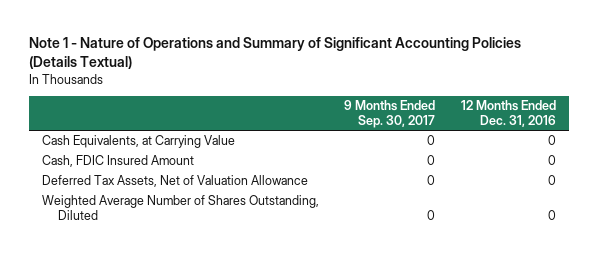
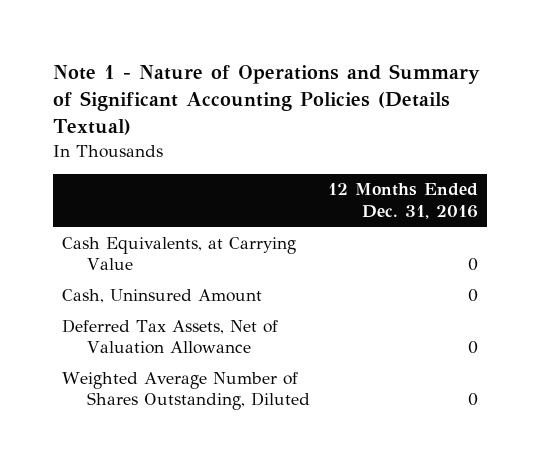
[344,100,436,128] 9 Months Ended Sep. 30, 2017 -> none
[41,155,194,168] Cash, FDIC Insured Amount -> none
none -> [61,288,262,303] Cash, Uninsured Amount

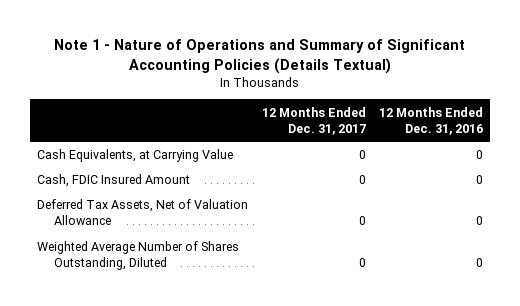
none -> [261,106,366,135] 12 Months Ended Dec. 31, 2017
[61,288,262,303] Cash, Uninsured Amount -> none
none -> [37,174,191,188] Cash, FDIC Insured Amount

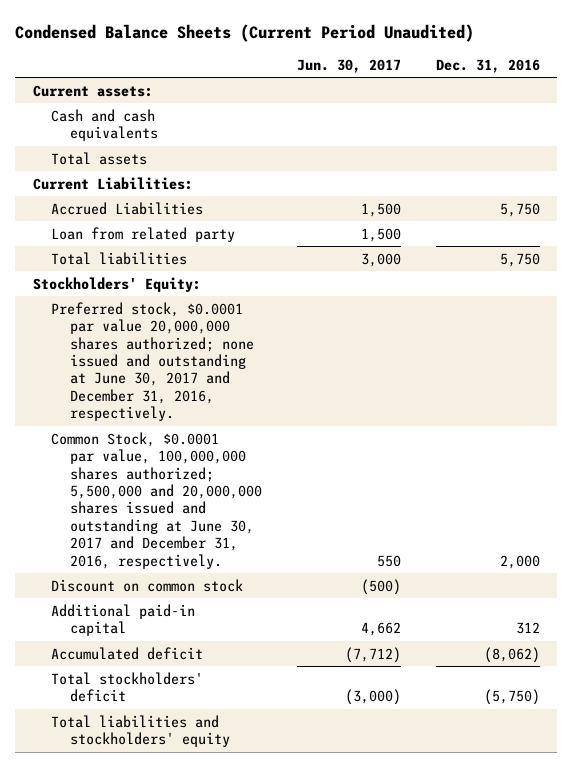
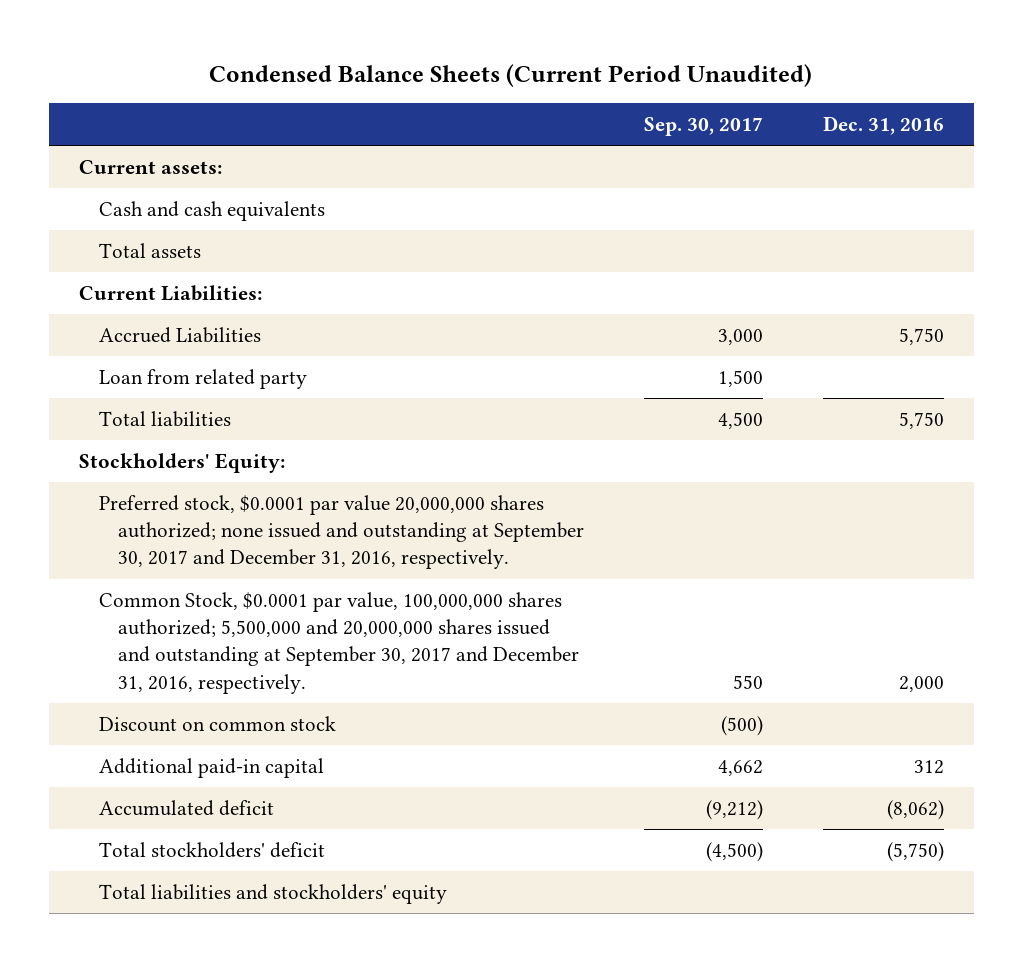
[296,58,401,73] Jun. 30, 2017 -> none
none -> [644,116,764,136] Sep. 30, 2017
[51,301,254,422] Preferred stock, $0.0001 par value 20,000,000 shares authorized; none issued and outstanding at June 30, 2017 and December 31, 2016, respectively. -> [98,494,585,570] Preferred stock, $0.0001 par value 20,000,000 shares authorized; none issued and outstanding at September 30, 2017 and December 31, 2016, respectively.
[51,431,262,569] Common Stock, $0.0001 par value, 100,000,000 shares authorized; 5,500,000 and 20,000,000 shares issued and outstanding at June 30, 2017 and December 31, 2016, respectively. -> [98,591,580,694] Common Stock, $0.0001 par value, 100,000,000 shares authorized; 5,500,000 and 20,000,000 shares issued and outstanding at September 30, 2017 and December 31, 2016, respectively.

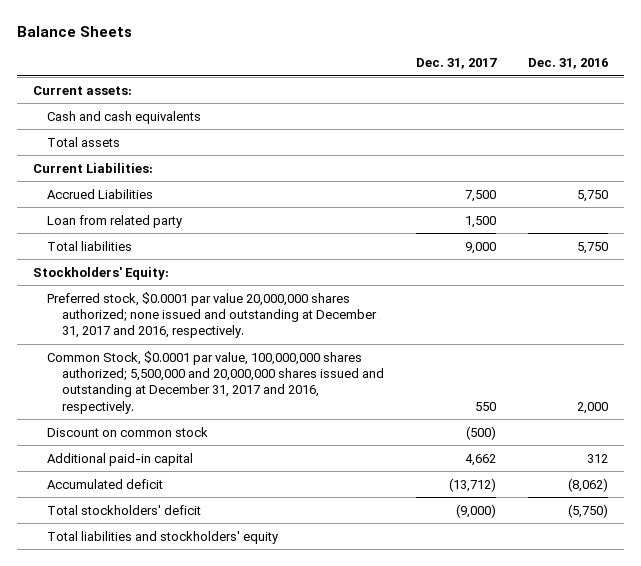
[209,63,813,87] Condensed Balance Sheets (Current Period Unaudited) -> [16,25,132,37] Balance Sheets
[644,116,764,136] Sep. 30, 2017 -> none
none -> [415,58,497,70] Dec. 31, 2017
[98,494,585,570] Preferred stock, $0.0001 par value 20,000,000 shares authorized; none issued and outstanding at September 30, 2017 and December 31, 2016, respectively. -> [47,291,378,339] Preferred stock, $0.0001 par value 20,000,000 shares authorized; none issued and outstanding at December 31, 2017 and 2016, respectively.
[98,591,580,694] Common Stock, $0.0001 par value, 100,000,000 shares authorized; 5,500,000 and 20,000,000 shares issued and outstanding at September 30, 2017 and December 31, 2016, respectively. -> [47,350,385,414] Common Stock, $0.0001 par value, 100,000,000 shares authorized; 5,500,000 and 20,000,000 shares issued and outstanding at December 31, 2017 and 2016, respectively.

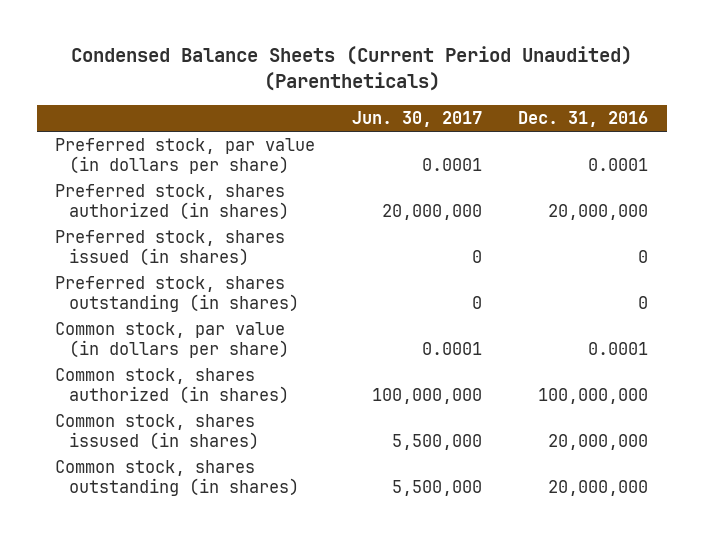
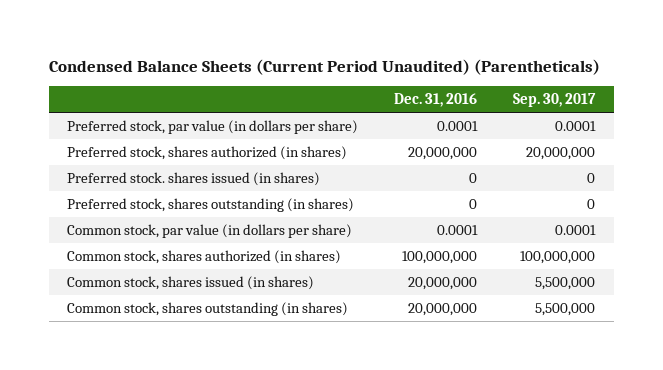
[351,111,482,128] Jun. 30, 2017 -> none
none -> [513,92,597,107] Sep. 30, 2017
[54,230,285,266] Preferred stock, shares issued (in shares) -> [67,171,321,186] Preferred stock. shares issued (in shares)
[54,414,259,450] Common stock, shares issused (in shares) -> [67,275,315,290] Common stock, shares issued (in shares)

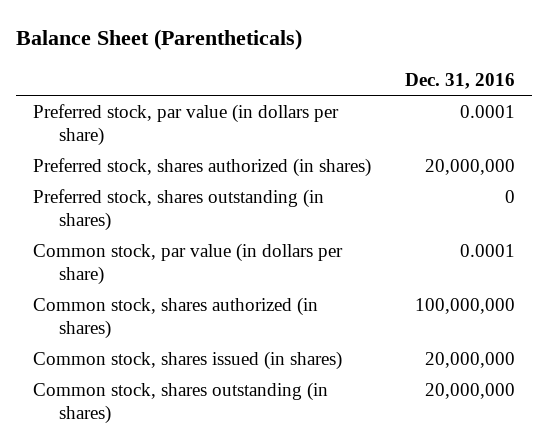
[49,58,601,75] Condensed Balance Sheets (Current Period Unaudited) (Parentheticals) -> [15,29,302,51] Balance Sheet (Parentheticals)
[513,92,597,107] Sep. 30, 2017 -> none
[67,171,321,186] Preferred stock. shares issued (in shares) -> none

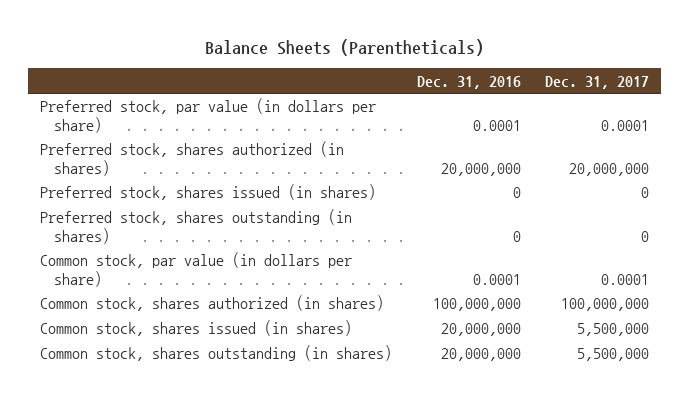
[15,29,302,51] Balance Sheet (Parentheticals) -> [204,38,484,56] Balance Sheets (Parentheticals)
none -> [544,75,649,89] Dec. 31, 2017
none -> [40,184,377,201] Preferred stock, shares issued (in shares)

